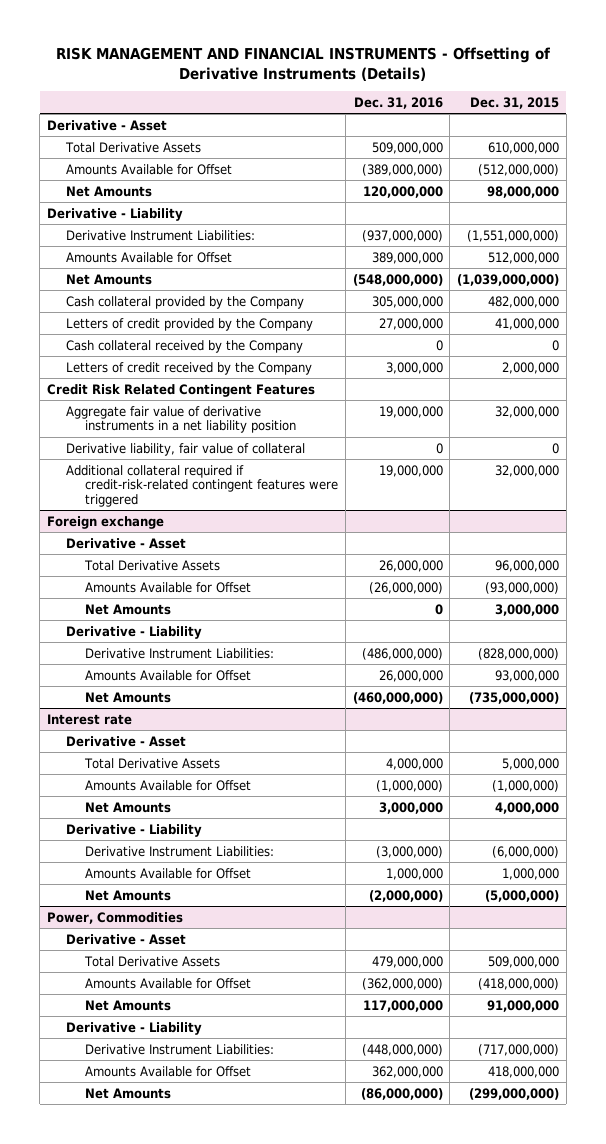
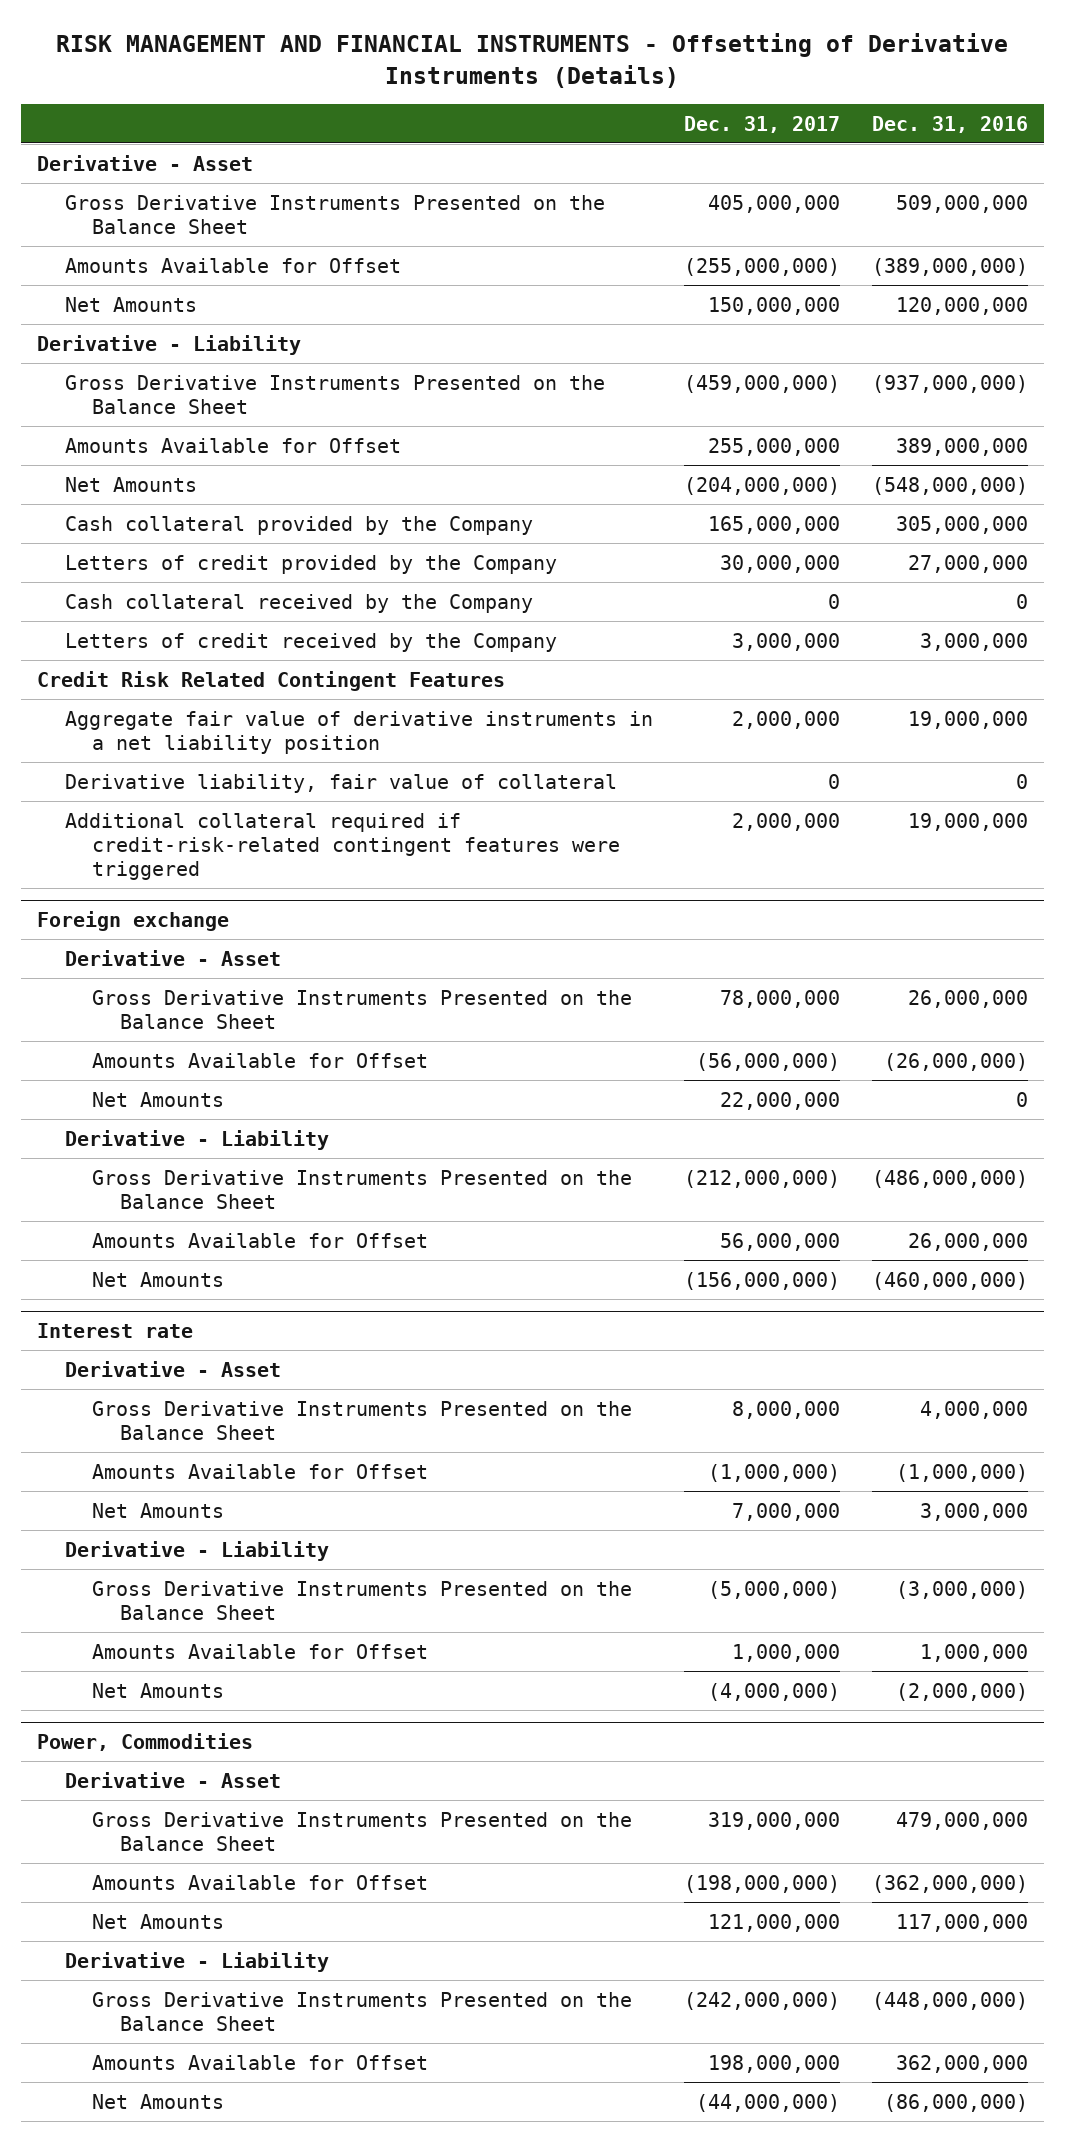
[469,96,559,109] Dec. 31, 2015 -> none
none -> [684,115,841,133] Dec. 31, 2017
[65,141,202,153] Total Derivative Assets -> [64,194,605,235] Gross Derivative Instruments Presented on the Balance Sheet
[66,229,256,241] Derivative Instrument Liabilities: -> [64,374,605,415] Gross Derivative Instruments Presented on the Balance Sheet
[84,559,221,571] Total Derivative Assets -> [92,989,633,1030] Gross Derivative Instruments Presented on the Balance Sheet
[85,647,275,659] Derivative Instrument Liabilities: -> [92,1169,633,1210] Gross Derivative Instruments Presented on the Balance Sheet
[84,757,221,769] Total Derivative Assets -> [92,1400,633,1441] Gross Derivative Instruments Presented on the Balance Sheet
[85,845,275,857] Derivative Instrument Liabilities: -> [92,1580,633,1621] Gross Derivative Instruments Presented on the Balance Sheet
[84,955,221,967] Total Derivative Assets -> [92,1811,633,1852] Gross Derivative Instruments Presented on the Balance Sheet
[85,1043,275,1055] Derivative Instrument Liabilities: -> [92,1991,633,2032] Gross Derivative Instruments Presented on the Balance Sheet

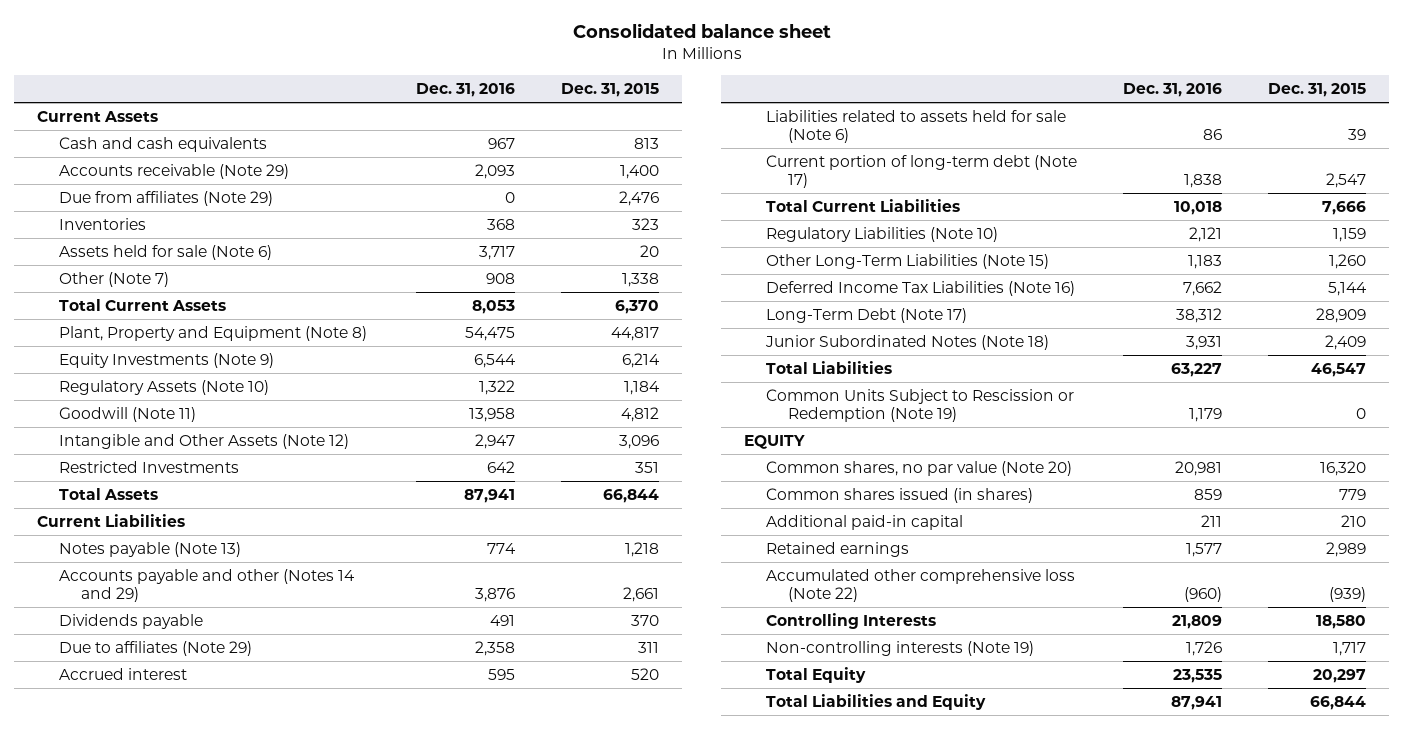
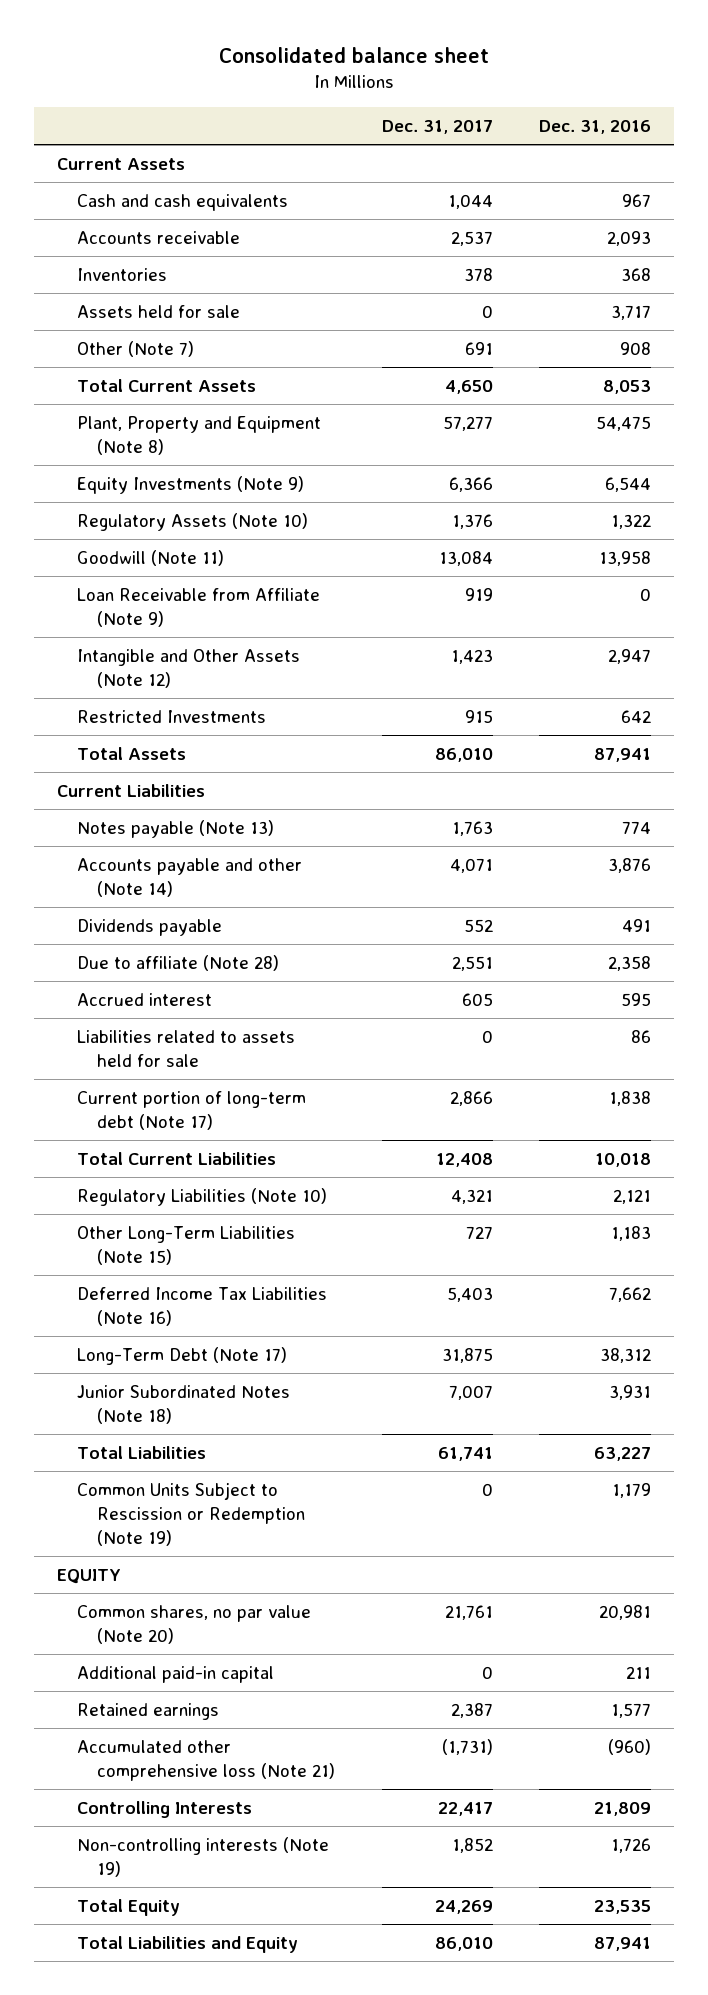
[561,82,660,97] Dec. 31, 2015 -> none
none -> [381,120,493,135] Dec. 31, 2017
[59,191,274,207] Due from affiliates (Note 29) -> none
[59,164,290,180] Accounts receivable (Note 29) -> [77,231,241,245] Accounts receivable
[59,245,273,261] Assets held for sale (Note 6) -> [77,305,241,319] Assets held for sale
none -> [77,588,321,627] Loan Receivable from Affiliate (Note 9)
[59,569,356,603] Accounts payable and other (Notes 14 and 29) -> [77,858,303,897] Accounts payable and other (Note 14)
[59,641,253,657] Due to affiliates (Note 29) -> [77,955,280,972] Due to affiliate (Note 28)
[765,110,1066,144] Liabilities related to assets held for sale (Note 6) -> [77,1030,296,1067] Liabilities related to assets held for sale
[765,488,1033,504] Common shares issued (in shares) -> none
[765,569,1075,603] Accumulated other comprehensive loss (Note 22) -> [77,1740,336,1781] Accumulated other comprehensive loss (Note 21)

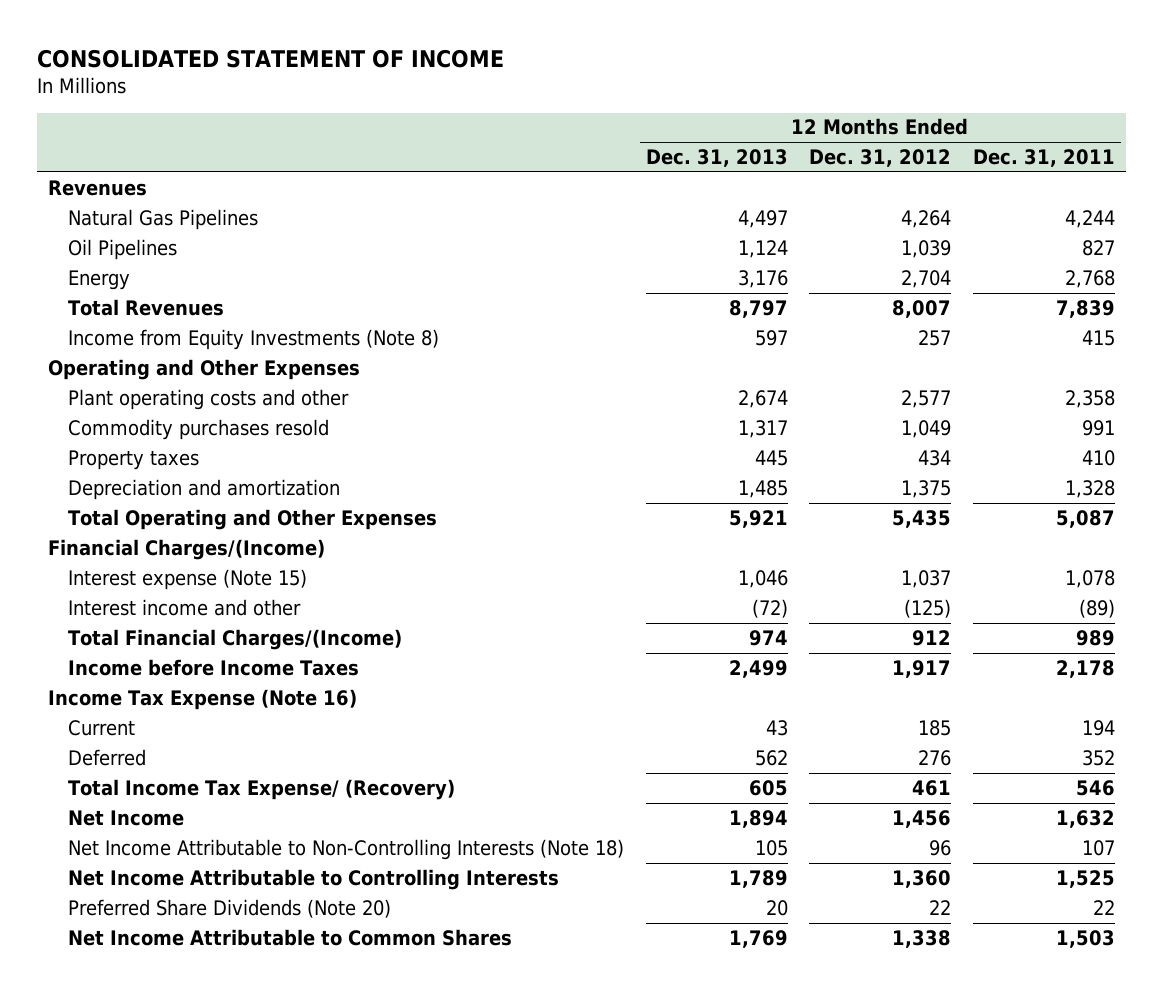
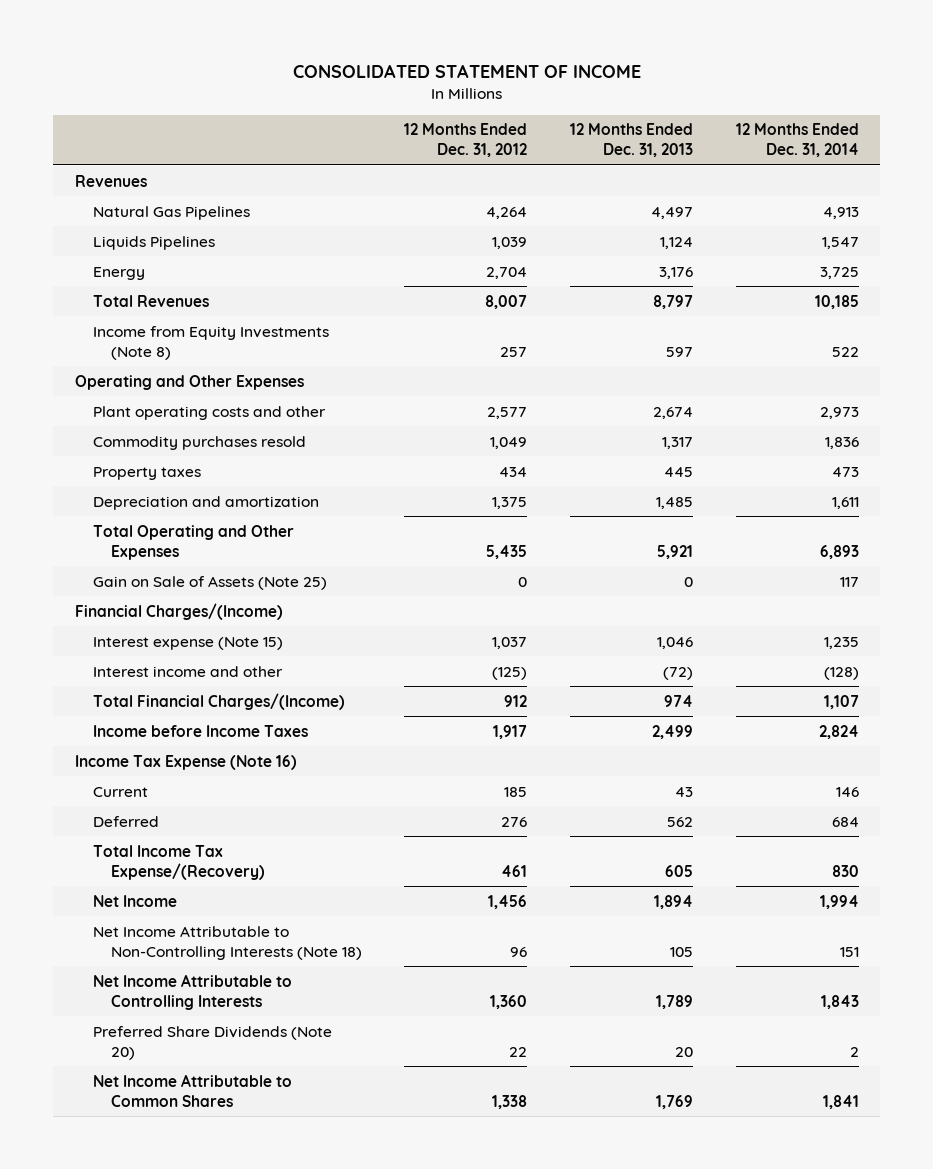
[973,149,1116,168] Dec. 31, 2011 -> none
none -> [735,123,859,158] 12 Months Ended Dec. 31, 2014
[68,238,178,260] Oil Pipelines -> [92,235,215,250] Liquids Pipelines
none -> [92,575,327,590] Gain on Sale of Assets (Note 25)
[68,778,456,800] Total Income Tax Expense/ (Recovery) -> [92,844,265,880] Total Income Tax Expense/(Recovery)

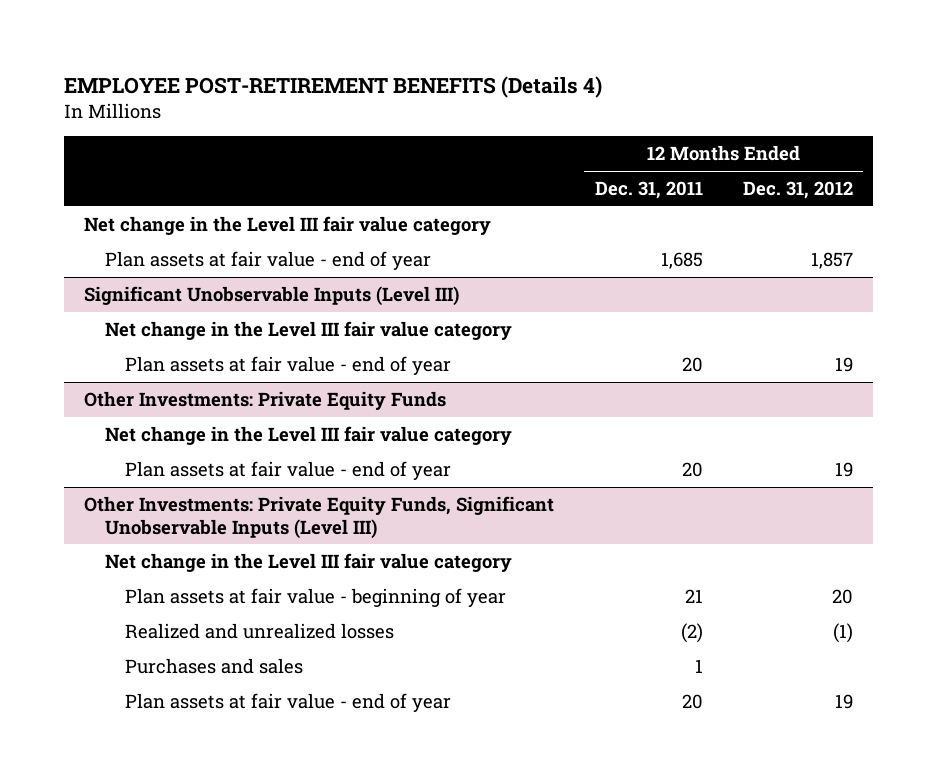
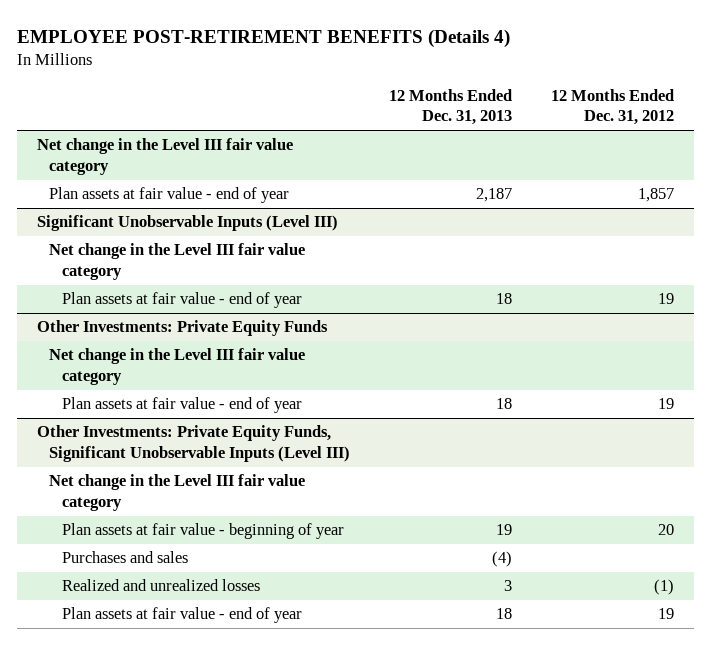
[594,180,703,199] Dec. 31, 2011 -> none
none -> [389,88,513,126] 12 Months Ended Dec. 31, 2013
[124,622,394,639] Realized and unrealized losses -> [61,579,260,592] Realized and unrealized losses

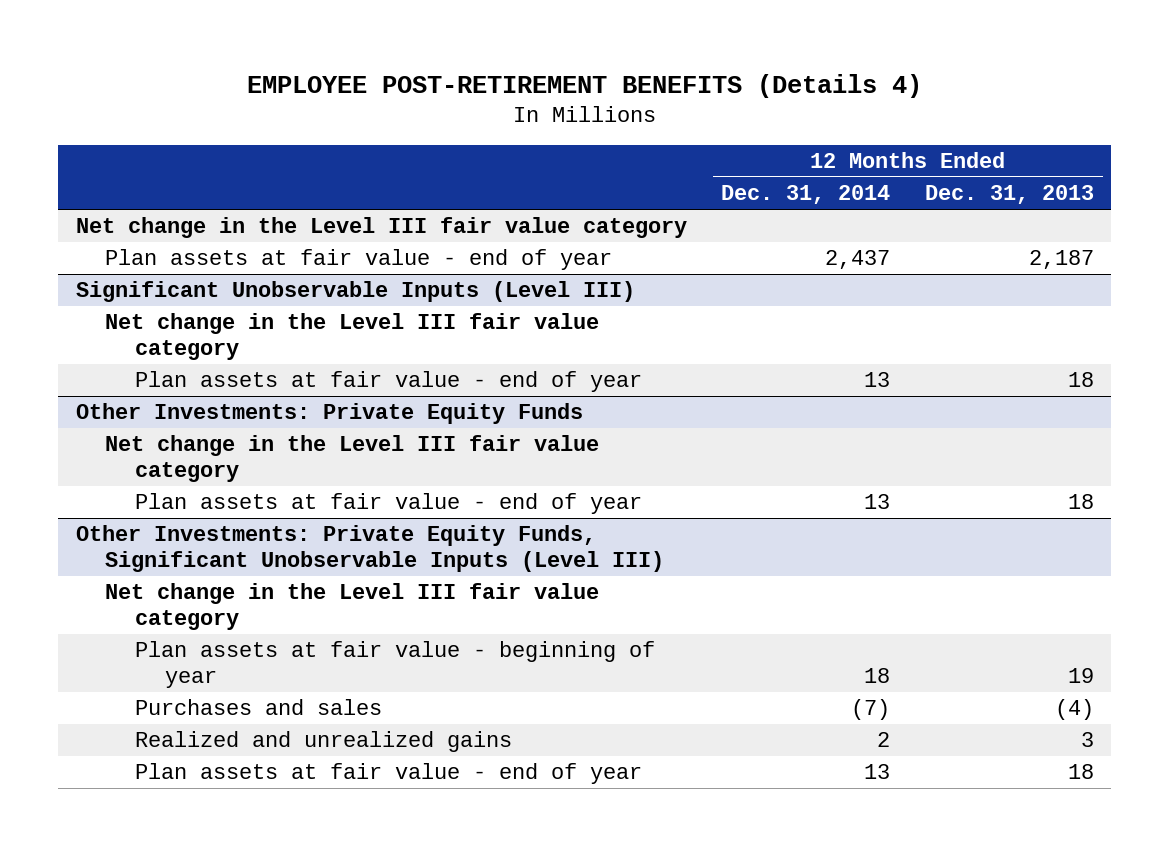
[551,88,675,126] 12 Months Ended Dec. 31, 2012 -> none
none -> [721,185,891,205] Dec. 31, 2014
[61,579,260,592] Realized and unrealized losses -> [135,731,513,753] Realized and unrealized gains

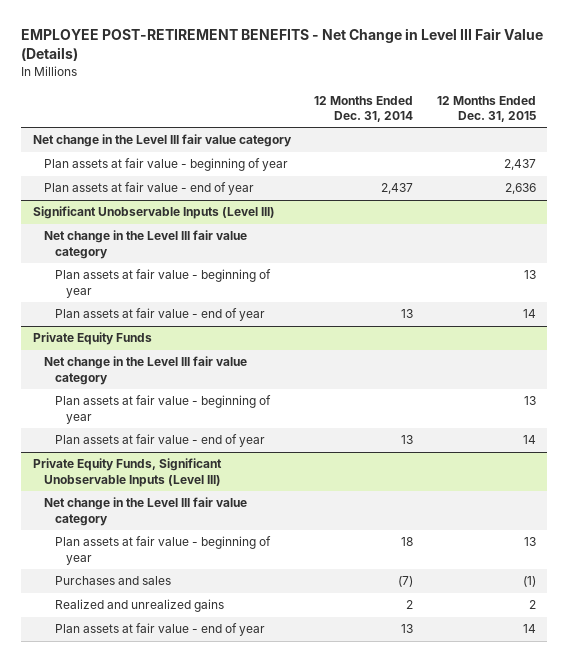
[246,73,922,98] EMPLOYEE POST-RETIREMENT BENEFITS (Details 4) -> [21,28,544,62] EMPLOYEE POST-RETIREMENT BENEFITS - Net Change in Level III Fair Value (Details)
[924,185,1094,205] Dec. 31, 2013 -> none
none -> [436,95,536,122] 12 Months Ended Dec. 31, 2015
none -> [44,158,289,172] Plan assets at fair value - beginning of year
none -> [55,269,272,298] Plan assets at fair value - beginning of year
[75,403,583,425] Other Investments: Private Equity Funds -> [33,332,153,346] Private Equity Funds
none -> [55,395,272,424] Plan assets at fair value - beginning of year
[75,525,665,572] Other Investments: Private Equity Funds, Significant Unobservable Inputs (Level III) -> [33,458,223,487] Private Equity Funds, Significant Unobservable Inputs (Level III)

